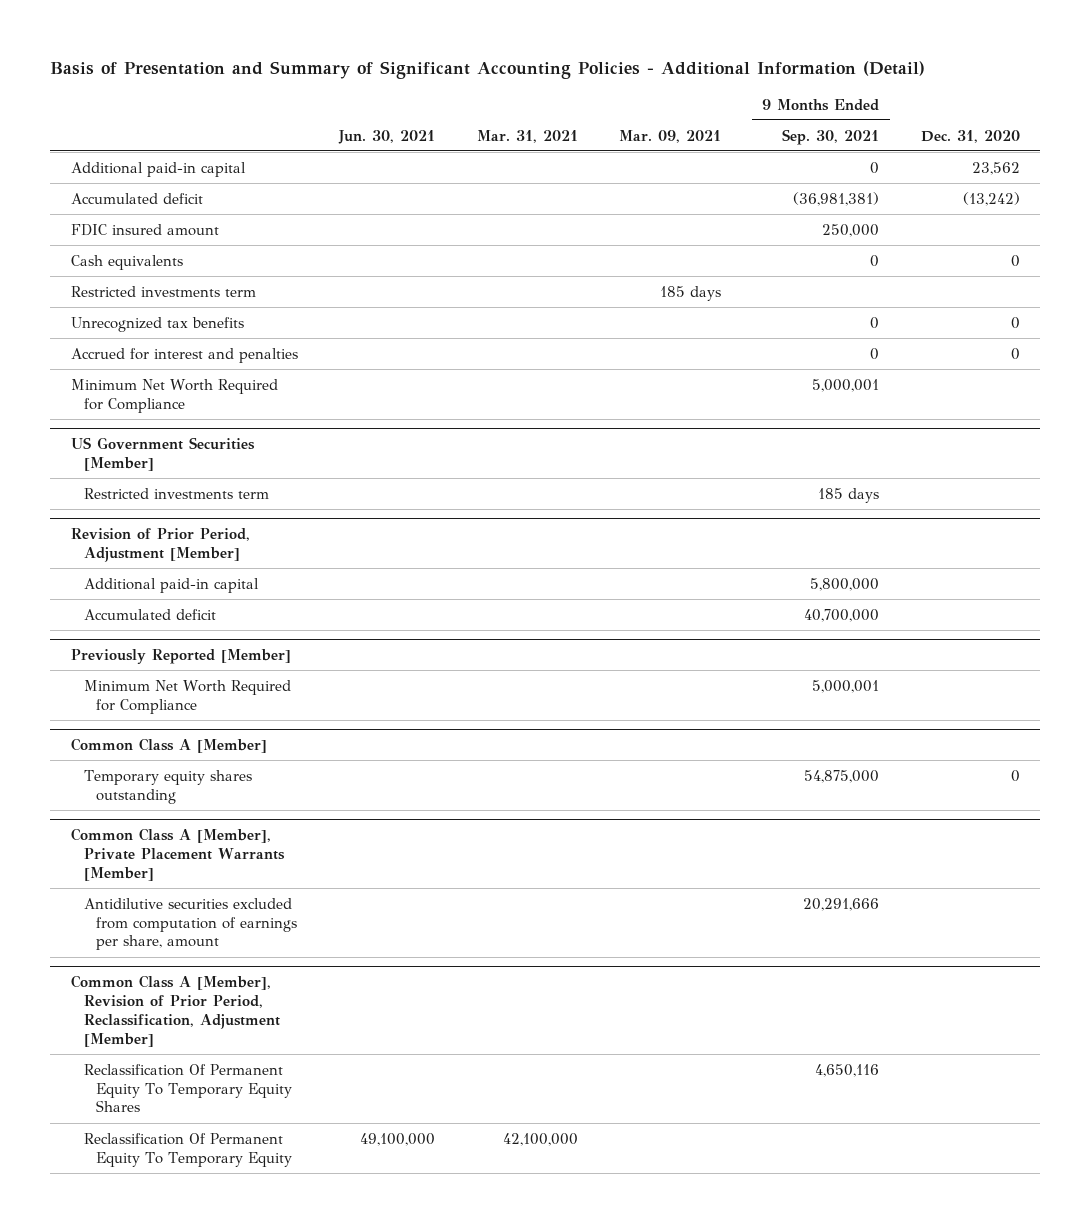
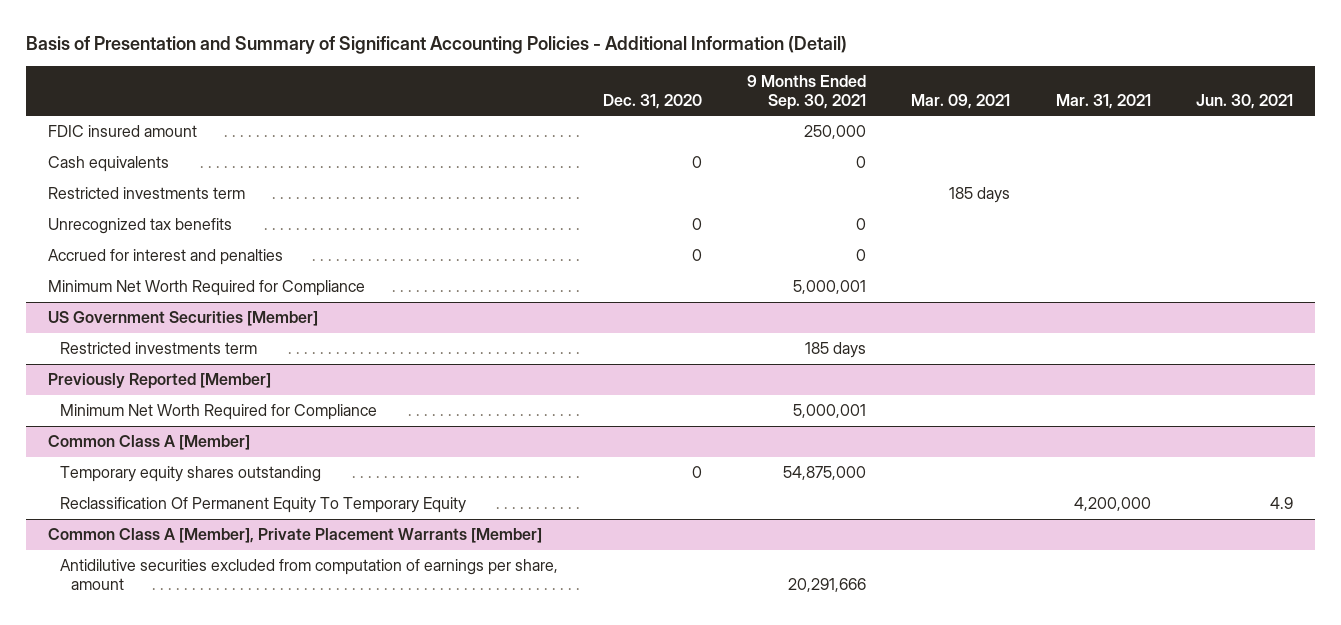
[70,161,246,177] Additional paid-in capital -> none
[70,192,203,204] Accumulated deficit -> none
[70,528,250,562] Revision of Prior Period, Adjustment [Member] -> none
[83,577,259,593] Additional paid-in capital -> none
[83,608,216,620] Accumulated deficit -> none
none -> [59,497,466,514] Reclassification Of Permanent Equity To Temporary Equity
[70,975,280,1047] Common Class A [Member], Revision of Prior Period, Reclassification, Adjustment [Member] -> none
[83,1063,293,1113] Reclassification Of Permanent Equity To Temporary Equity Shares -> none
[83,1132,293,1167] Reclassification Of Permanent Equity To Temporary Equity -> none

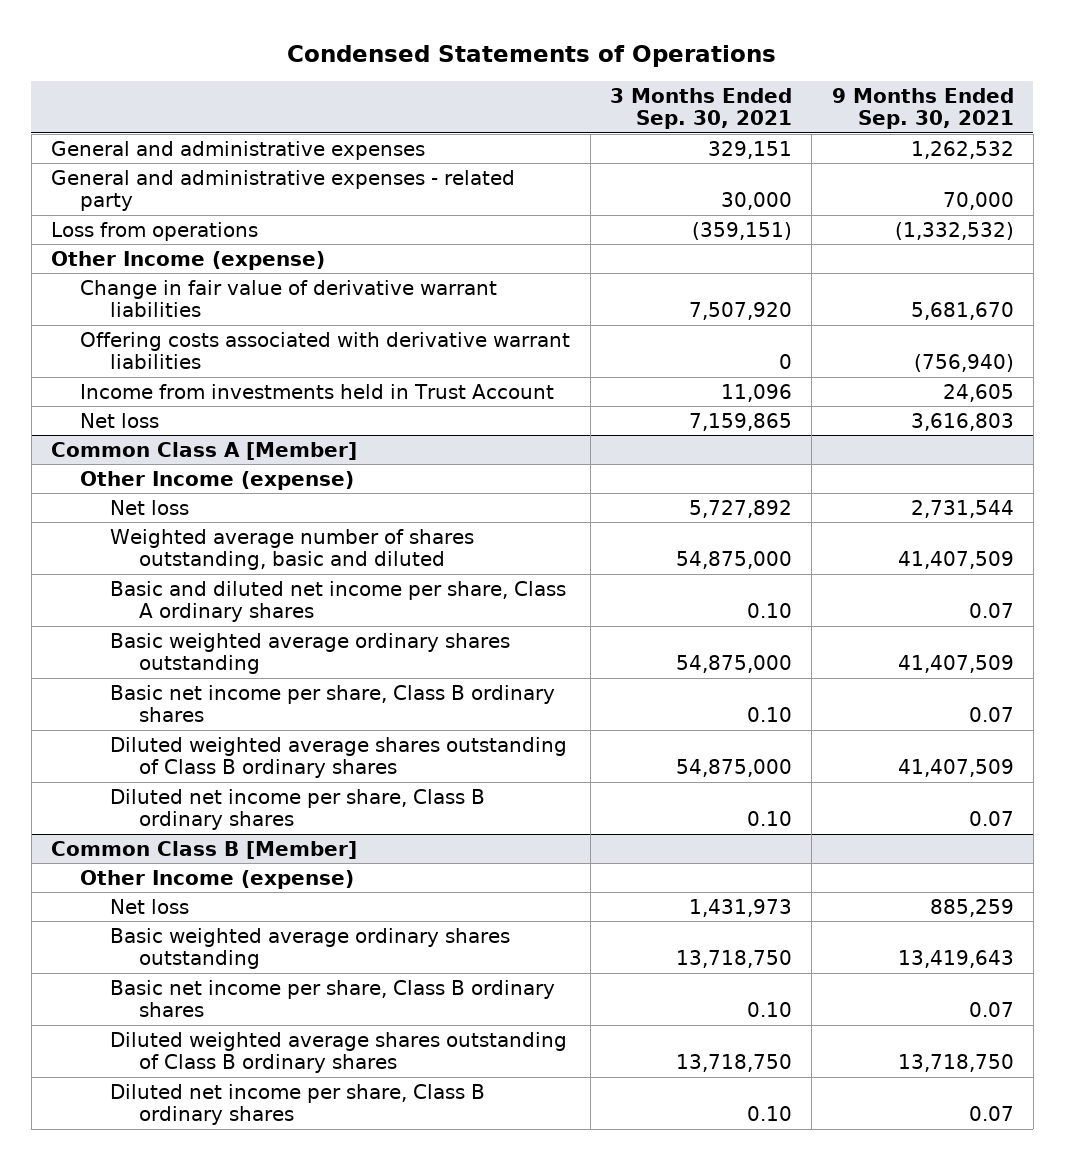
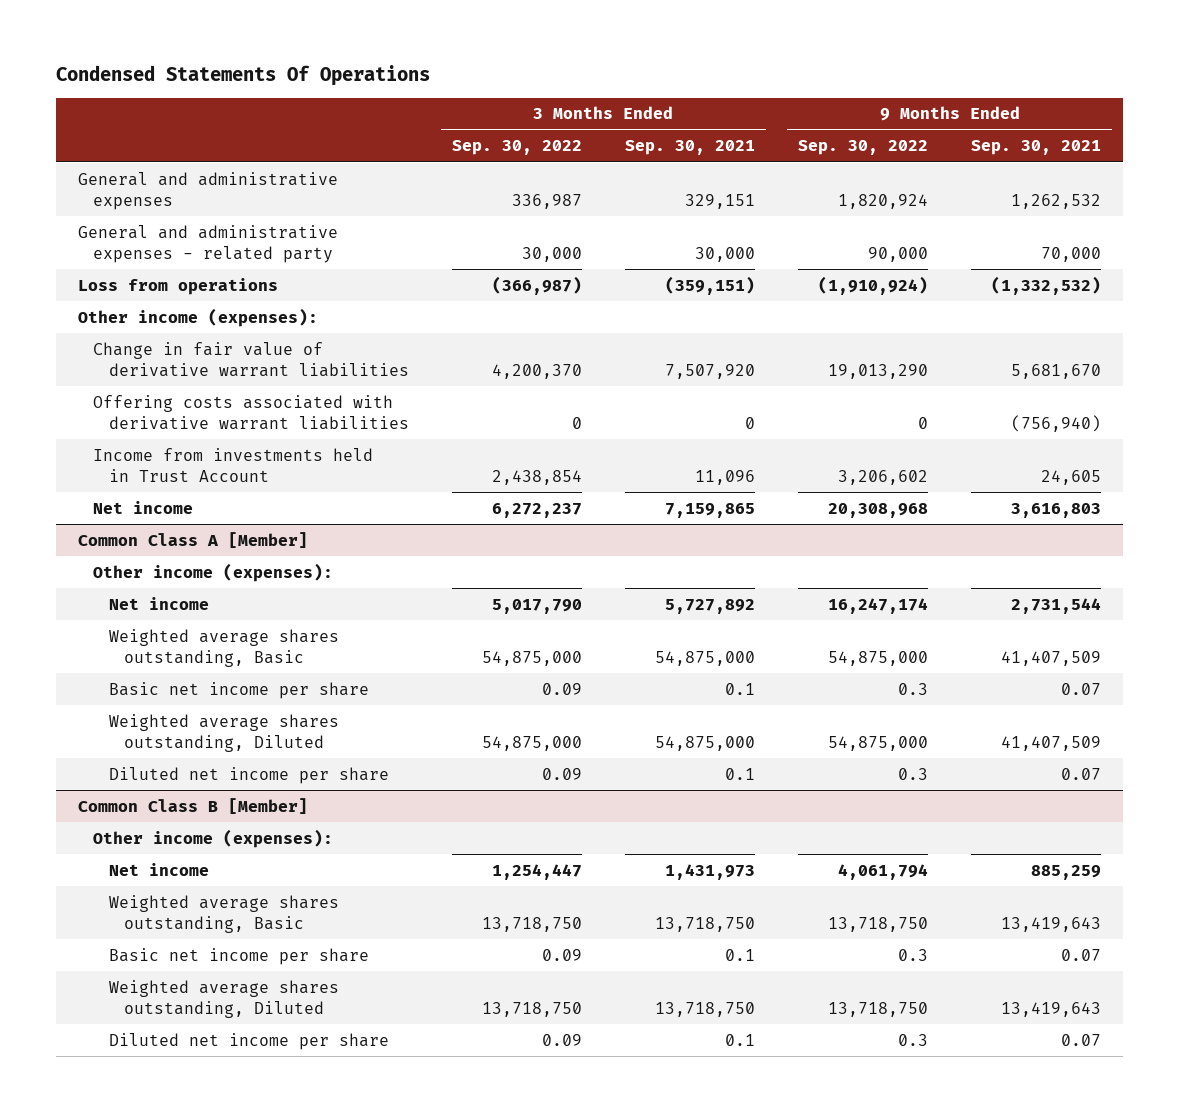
[287,44,777,67] Condensed Statements of Operations -> [56,65,431,87] Condensed Statements Of Operations
none -> [451,140,582,156] Sep. 30, 2022
none -> [798,140,929,156] Sep. 30, 2022
[51,250,326,270] Other Income (expense) -> [77,307,318,327] Other income (expenses):
[80,412,160,428] Net loss -> [93,500,194,514] Net income
[109,528,474,571] Weighted average number of shares outstanding, basic and diluted -> none
[109,580,566,623] Basic and diluted net income per share, Class A ordinary shares -> none
[80,470,355,490] Other Income (expense) -> [93,562,334,582] Other income (expenses):
[109,499,189,515] Net loss -> [108,596,209,610] Net income
[109,632,510,675] Basic weighted average ordinary shares outstanding -> [108,628,339,667] Weighted average shares outstanding, Basic
[109,684,555,723] Basic net income per share, Class B ordinary shares -> [108,681,369,699] Basic net income per share
[747,707,793,723] 0.10 -> [724,682,755,695] 0.1
[109,736,567,779] Diluted weighted average shares outstanding of Class B ordinary shares -> [108,713,339,752] Weighted average shares outstanding, Diluted
[109,788,485,831] Diluted net income per share, Class B ordinary shares -> [108,766,389,784] Diluted net income per share
[747,811,793,827] 0.10 -> [724,767,755,780] 0.1
[80,869,355,889] Other Income (expense) -> [93,828,334,848] Other income (expenses):
[109,898,189,914] Net loss -> [108,862,209,876] Net income
[109,927,510,970] Basic weighted average ordinary shares outstanding -> [108,894,339,933] Weighted average shares outstanding, Basic
[109,979,555,1018] Basic net income per share, Class B ordinary shares -> [108,947,369,965] Basic net income per share
[747,1002,793,1018] 0.10 -> [724,948,755,961] 0.1
[109,1031,567,1074] Diluted weighted average shares outstanding of Class B ordinary shares -> [108,979,339,1018] Weighted average shares outstanding, Diluted
[897,1054,1014,1073] 13,718,750 -> [1001,1001,1102,1017] 13,419,643
[109,1083,485,1126] Diluted net income per share, Class B ordinary shares -> [108,1032,389,1050] Diluted net income per share
[747,1106,793,1122] 0.10 -> [724,1033,755,1046] 0.1

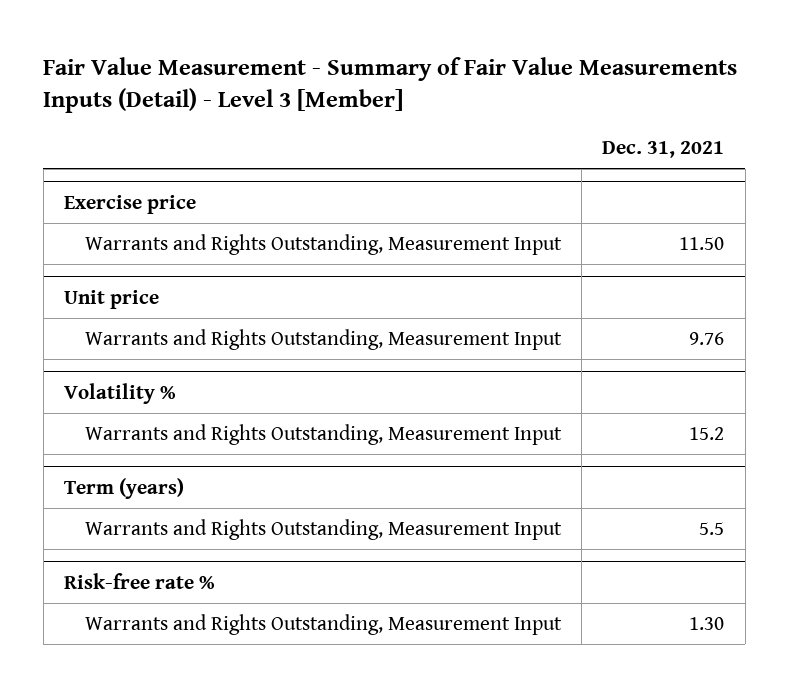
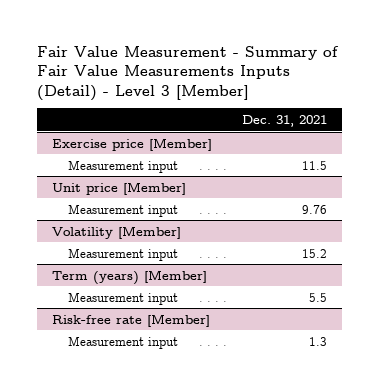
[64,194,197,214] Exercise price -> [52,137,213,151] Exercise price [Member]
[84,233,562,255] Warrants and Rights Outstanding, Measurement Input -> [68,159,179,173] Measurement input
[679,236,725,250] 11.50 -> [301,160,327,170] 11.5
[64,289,160,309] Unit price -> [52,181,187,195] Unit price [Member]
[84,328,562,350] Warrants and Rights Outstanding, Measurement Input -> [68,203,179,217] Measurement input
[64,382,177,404] Volatility % -> [52,225,182,239] Volatility [Member]
[84,423,562,445] Warrants and Rights Outstanding, Measurement Input -> [68,247,179,261] Measurement input
[64,477,185,499] Term (years) -> [52,269,208,285] Term (years) [Member]
[84,518,562,540] Warrants and Rights Outstanding, Measurement Input -> [68,291,179,305] Measurement input
[64,572,216,589] Risk-free rate % -> [52,313,211,327] Risk-free rate [Member]
[84,613,562,635] Warrants and Rights Outstanding, Measurement Input -> [68,335,179,349] Measurement input
[689,616,725,630] 1.30 -> [308,336,327,346] 1.3

